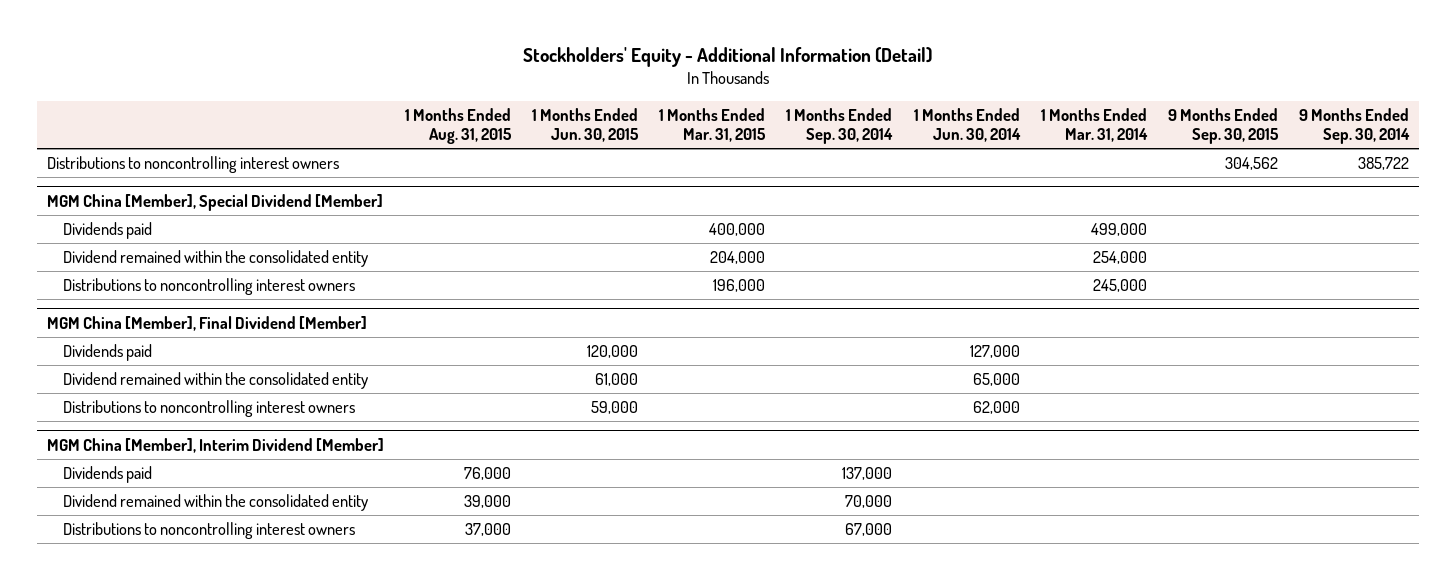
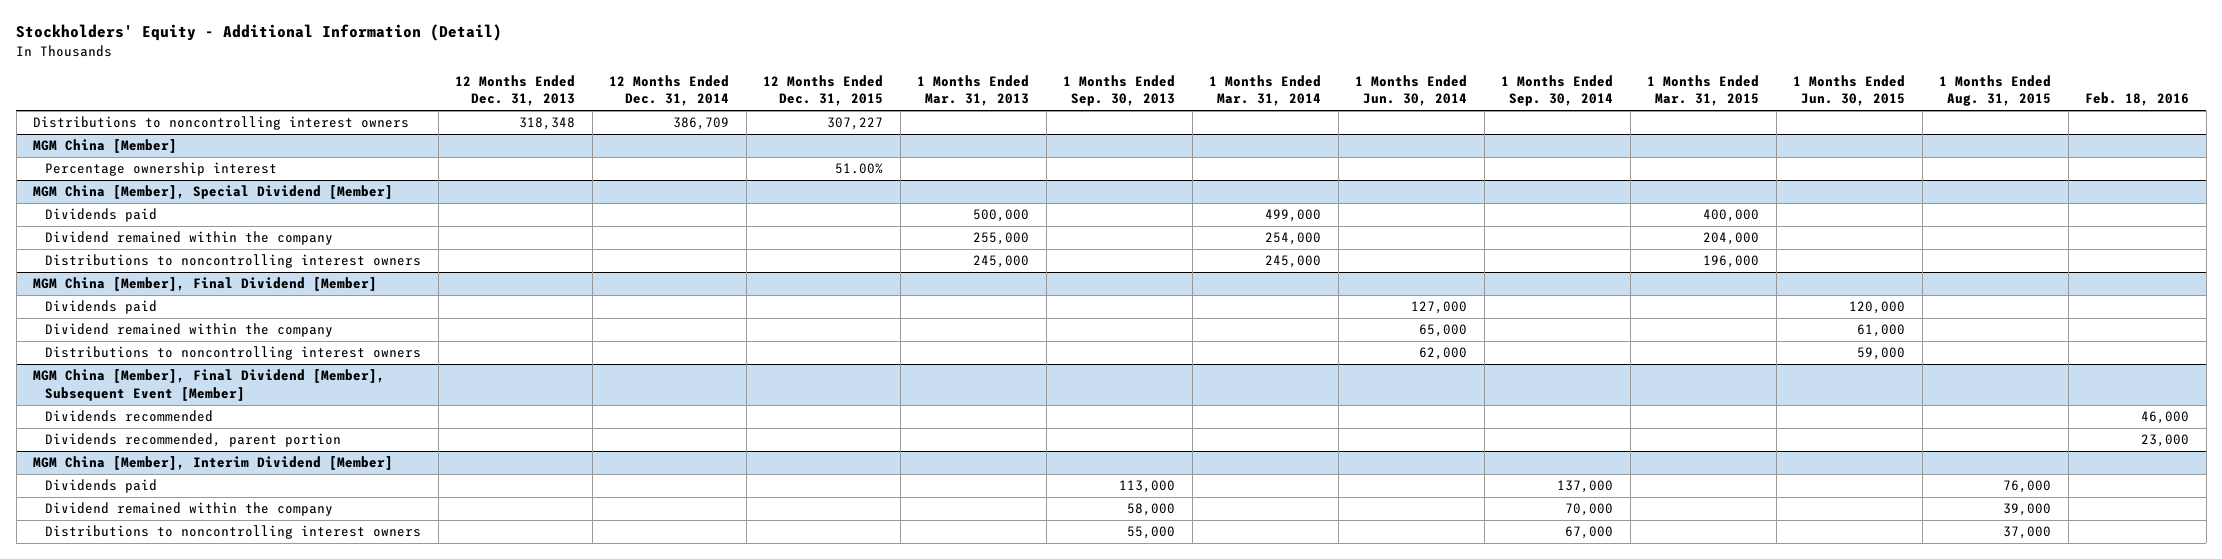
[1167,107,1279,145] 9 Months Ended Sep. 30, 2015 -> none
[1298,107,1410,145] 9 Months Ended Sep. 30, 2014 -> none
none -> [455,74,576,107] 12 Months Ended Dec. 31, 2013
none -> [609,74,730,107] 12 Months Ended Dec. 31, 2014
none -> [763,74,884,107] 12 Months Ended Dec. 31, 2015
none -> [917,74,1030,107] 1 Months Ended Mar. 31, 2013
none -> [1063,74,1176,107] 1 Months Ended Sep. 30, 2013
none -> [2085,92,2190,107] Feb. 18, 2016
none -> [33,139,178,154] MGM China [Member]
none -> [45,162,278,177] Percentage ownership interest
[62,250,368,268] Dividend remained within the consolidated entity -> [45,231,334,246] Dividend remained within the company
[62,372,368,390] Dividend remained within the consolidated entity -> [45,323,334,338] Dividend remained within the company
none -> [33,369,386,402] MGM China [Member], Final Dividend [Member], Subsequent Event [Member]
none -> [45,410,214,423] Dividends recommended
none -> [45,433,342,448] Dividends recommended, parent portion
[62,494,368,512] Dividend remained within the consolidated entity -> [45,502,334,517] Dividend remained within the company

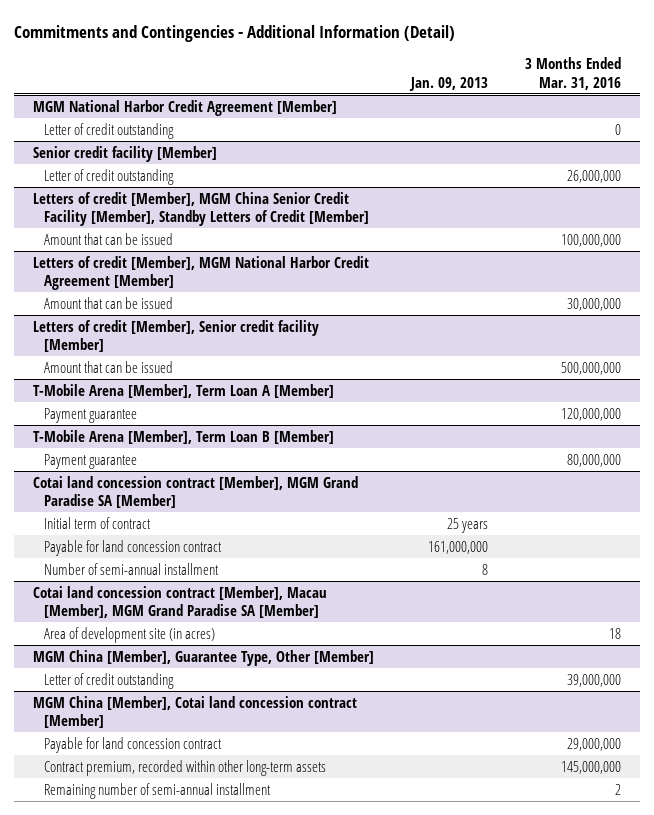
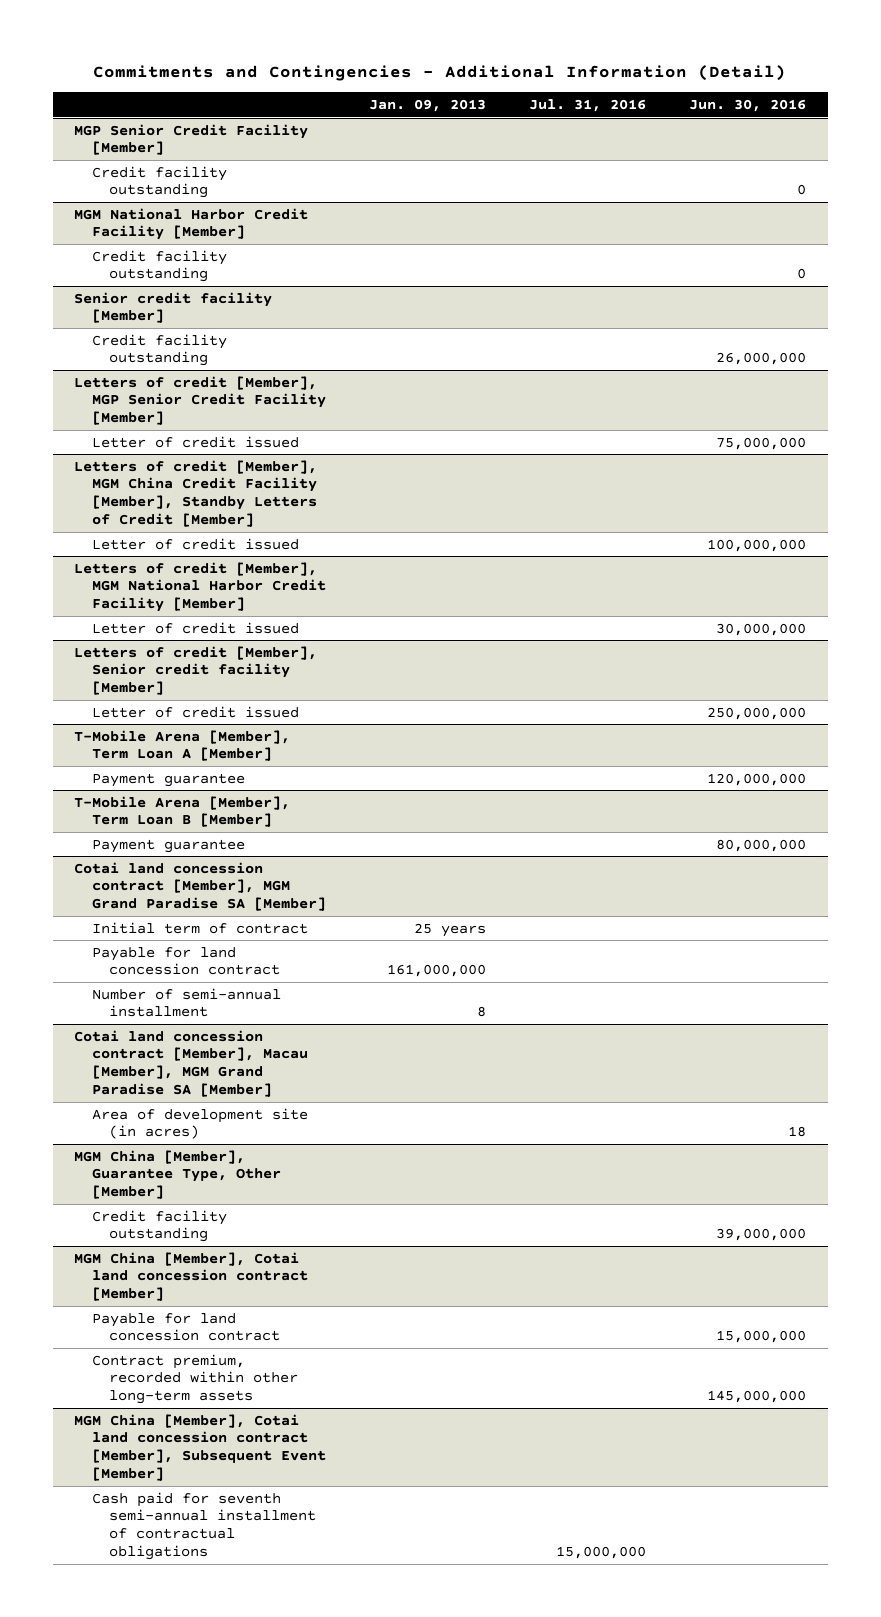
[525,57,622,90] 3 Months Ended Mar. 31, 2016 -> none
none -> [529,98,647,112] Jul. 31, 2016
none -> [689,98,807,112] Jun. 30, 2016
[32,99,337,116] MGM National Harbor Credit Agreement [Member] -> none
[44,122,175,139] Letter of credit outstanding -> none
none -> [74,123,309,156] MGP Senior Credit Facility [Member]
none -> [91,165,227,199] Credit facility outstanding
none -> [74,207,309,241] MGM National Harbor Credit Facility [Member]
none -> [91,249,227,283] Credit facility outstanding
[44,168,175,185] Letter of credit outstanding -> [91,333,227,367] Credit facility outstanding
none -> [74,375,326,426] Letters of credit [Member], MGP Senior Credit Facility [Member]
none -> [91,435,299,448] Letter of credit issued
[32,191,370,227] Letters of credit [Member], MGM China Senior Credit Facility [Member], Standby Letters of Credit [Member] -> [74,459,318,527] Letters of credit [Member], MGM China Credit Facility [Member], Standby Letters of Credit [Member]
[44,232,174,245] Amount that can be issued -> [91,537,299,550] Letter of credit issued
[32,255,369,291] Letters of credit [Member], MGM National Harbor Credit Agreement [Member] -> [74,561,326,613] Letters of credit [Member], MGM National Harbor Credit Facility [Member]
[44,296,174,309] Amount that can be issued -> [91,621,299,634] Letter of credit issued
[44,360,174,373] Amount that can be issued -> [91,705,299,718] Letter of credit issued
[44,672,175,689] Letter of credit outstanding -> [91,1209,227,1243] Credit facility outstanding
[44,782,272,799] Remaining number of semi-annual installment -> none
none -> [74,1413,326,1481] MGM China [Member], Cotai land concession contract [Member], Subsequent Event [Member]
none -> [91,1491,317,1560] Cash paid for seventh semi-annual installment of contractual obligations

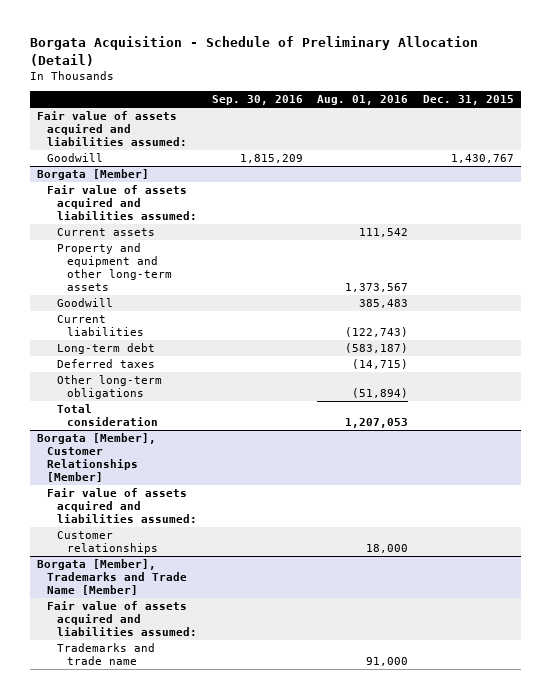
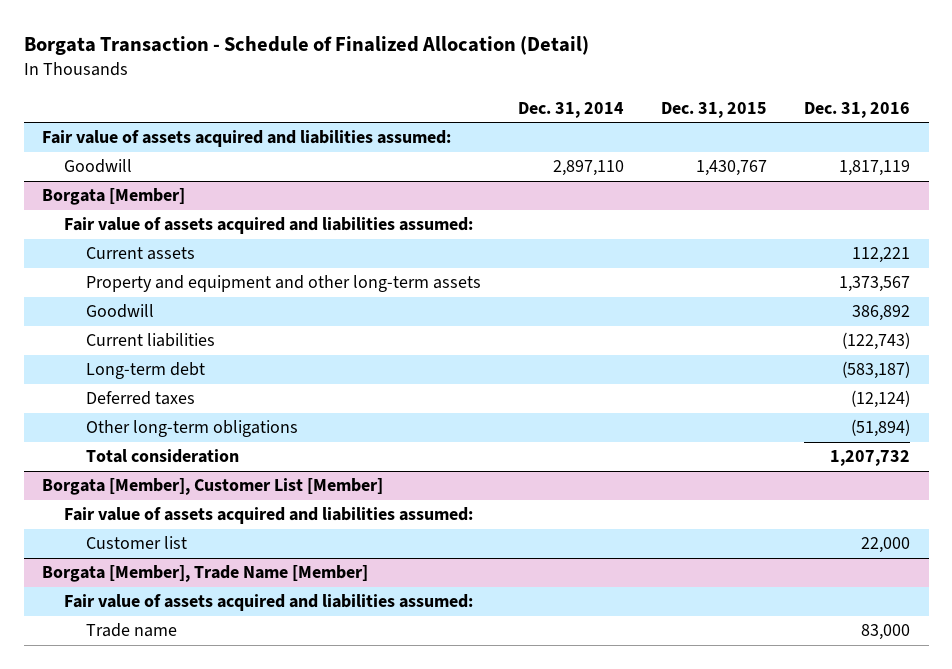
[29,36,478,66] Borgata Acquisition - Schedule of Preliminary Allocation (Detail) -> [23,36,589,56] Borgata Transaction - Schedule of Finalized Allocation (Detail)
[211,95,303,106] Sep. 30, 2016 -> none
[317,95,409,106] Aug. 01, 2016 -> none
none -> [518,101,625,118] Dec. 31, 2014
none -> [804,101,911,118] Dec. 31, 2016
[37,433,157,482] Borgata [Member], Customer Relationships [Member] -> [42,478,384,496] Borgata [Member], Customer List [Member]
[56,531,158,555] Customer relationships -> [86,536,188,550] Customer list
[37,559,188,596] Borgata [Member], Trademarks and Trade Name [Member] -> [42,565,369,583] Borgata [Member], Trade Name [Member]
[56,643,155,666] Trademarks and trade name -> [86,623,178,638] Trade name

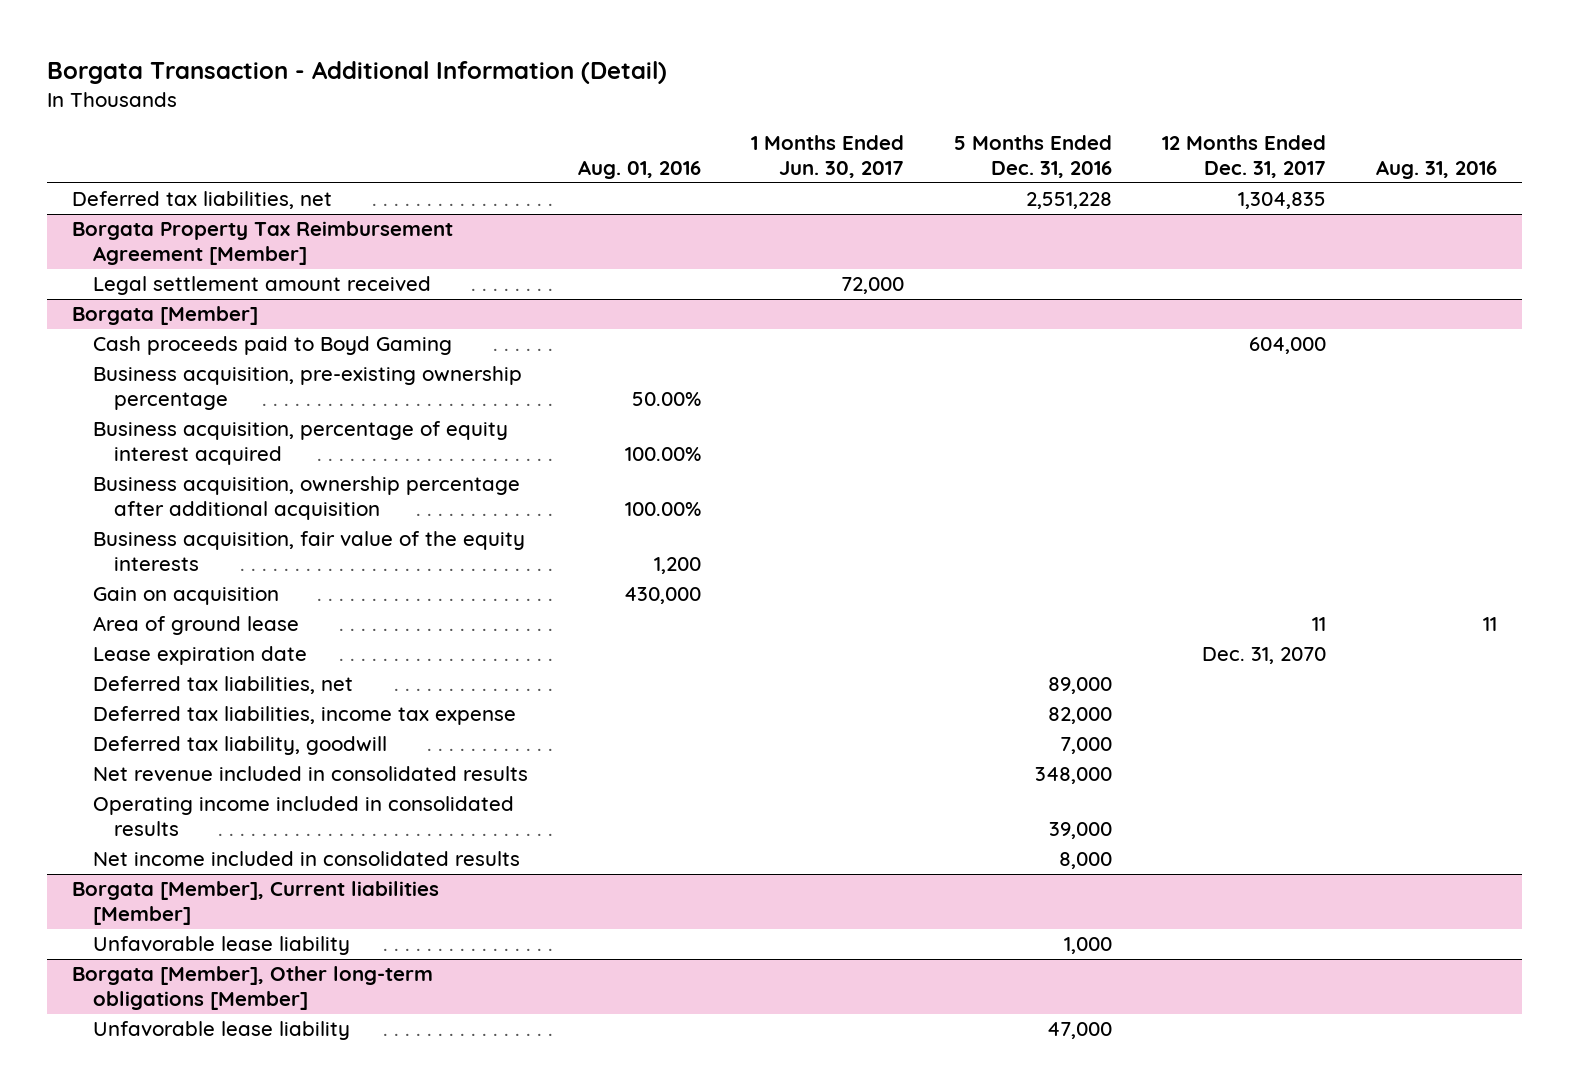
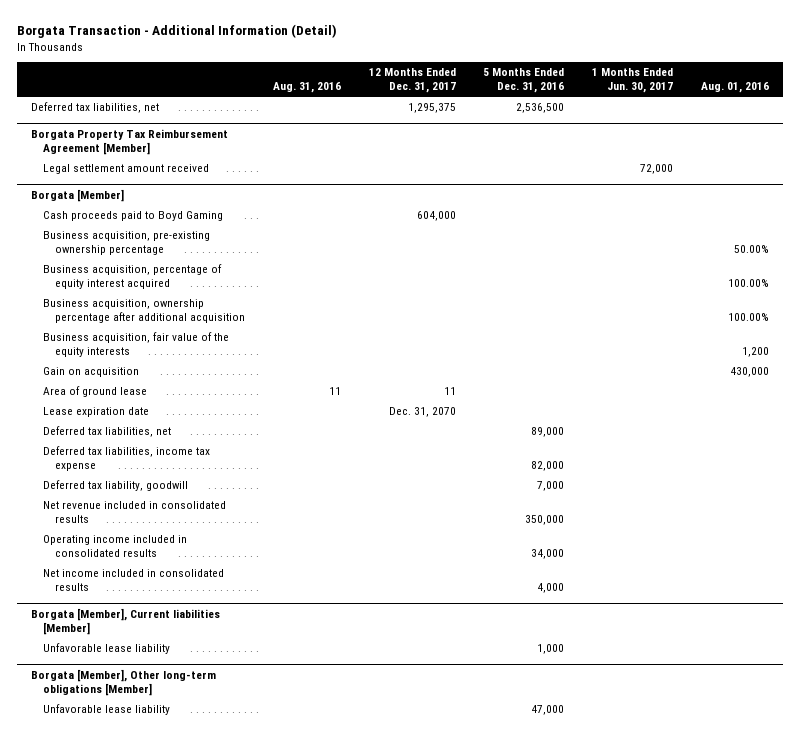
[1026,192,1113,210] 2,551,228 -> [516,102,565,113] 2,536,500
[1238,192,1327,210] 1,304,835 -> [407,102,456,113] 1,295,375
[1035,767,1113,785] 348,000 -> [525,514,565,525] 350,000
[1049,821,1113,839] 39,000 -> [531,548,565,559] 34,000
[1059,852,1113,870] 8,000 -> [537,582,565,593] 4,000

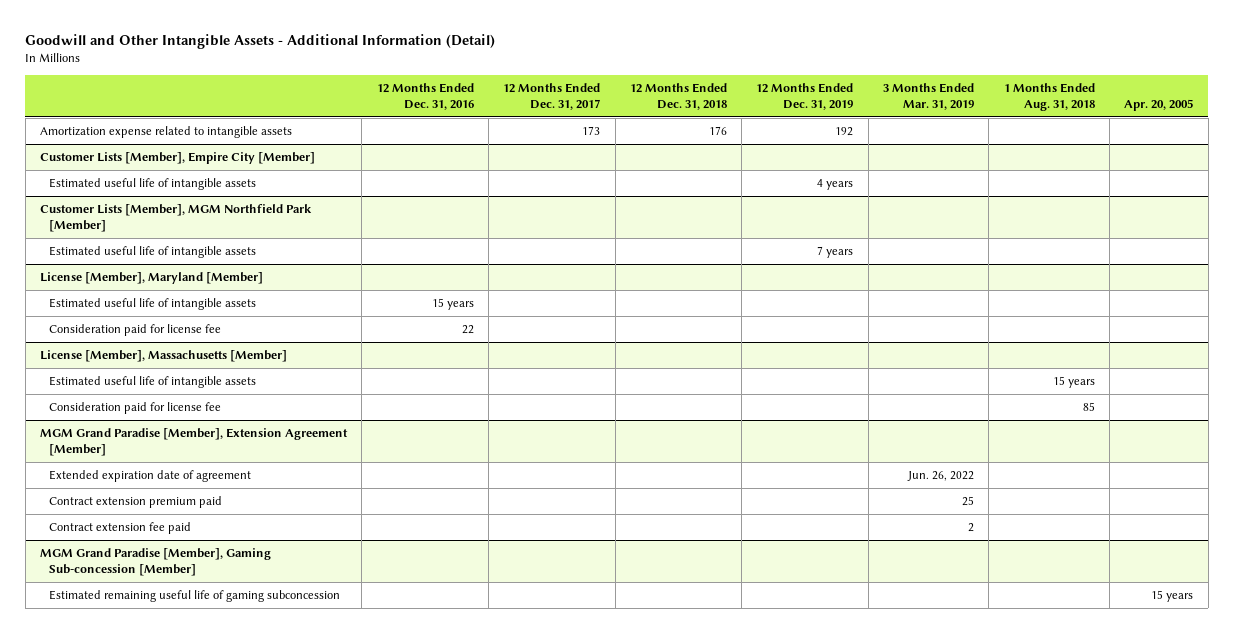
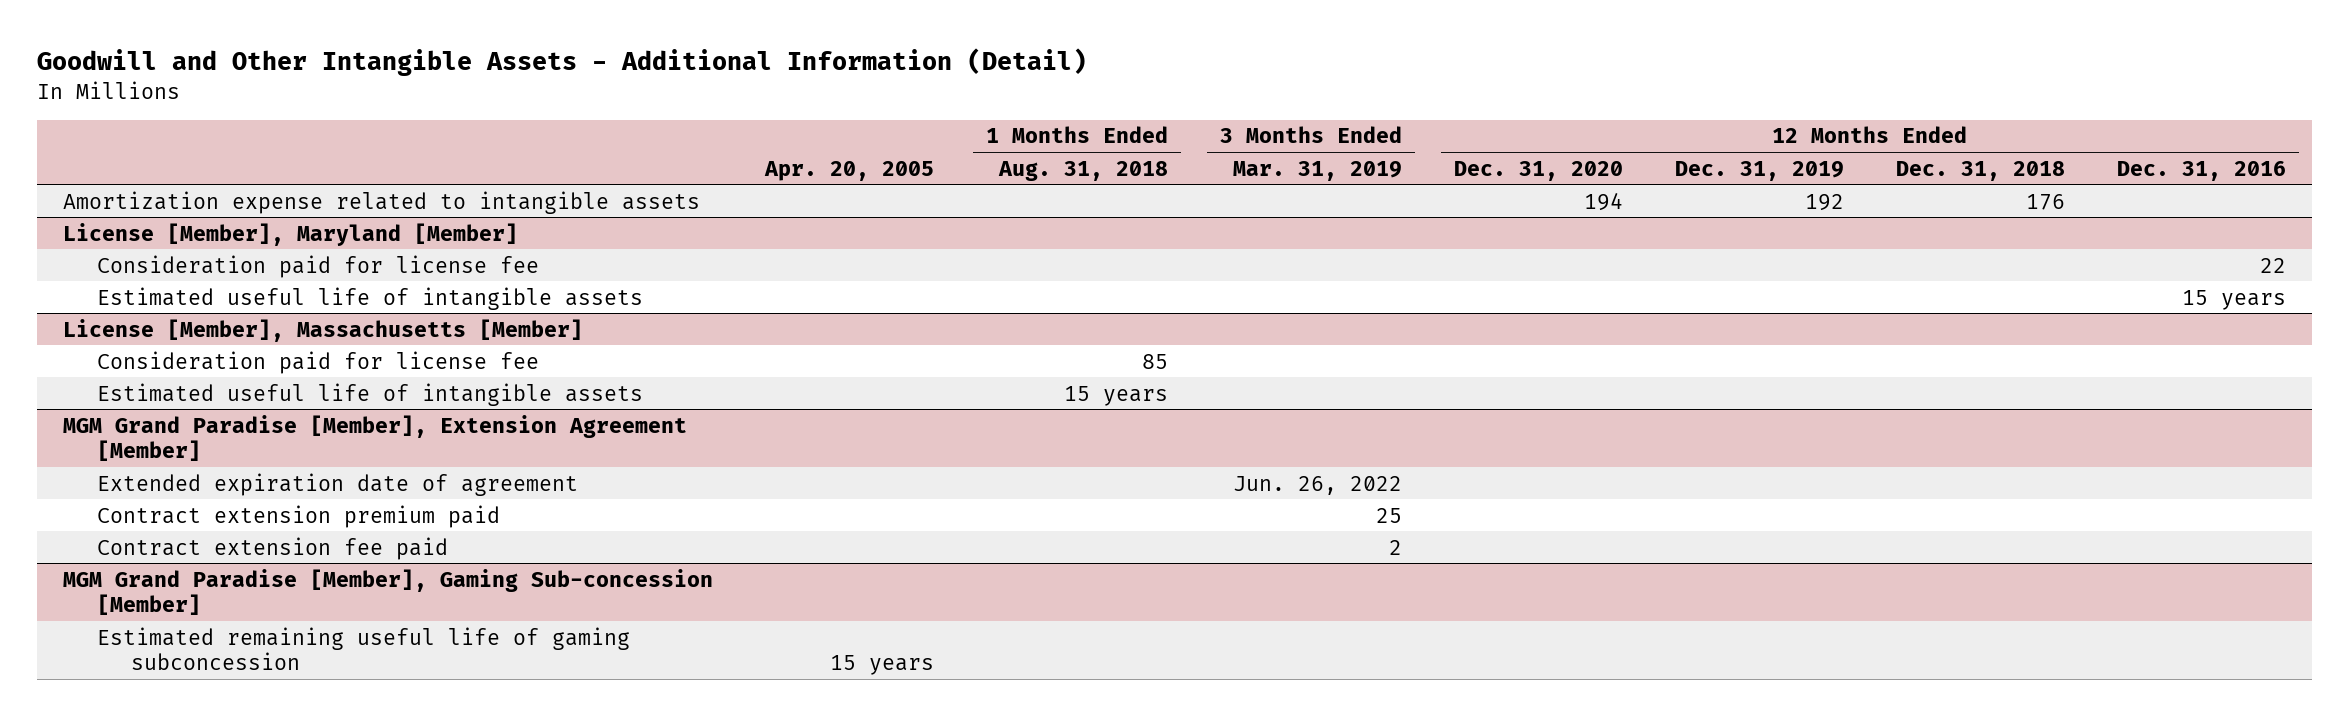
[503,82,601,110] 12 Months Ended Dec. 31, 2017 -> none
none -> [1454,160,1624,181] Dec. 31, 2020
[40,152,316,165] Customer Lists [Member], Empire City [Member] -> none
[49,178,257,191] Estimated useful life of intangible assets -> none
[40,204,313,233] Customer Lists [Member], MGM Northfield Park [Member] -> none
[49,246,257,259] Estimated useful life of intangible assets -> none
[49,298,257,311] Estimated useful life of intangible assets -> [97,286,644,310] Estimated useful life of intangible assets
[49,376,257,389] Estimated useful life of intangible assets -> [97,382,644,406] Estimated useful life of intangible assets

